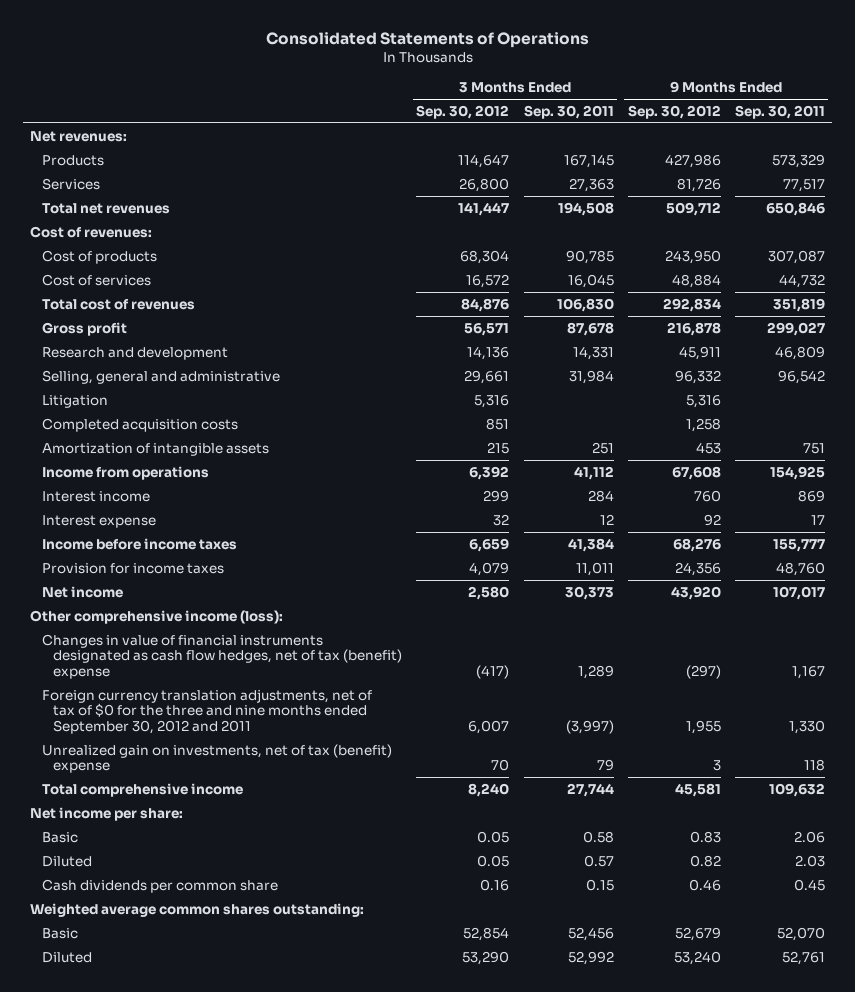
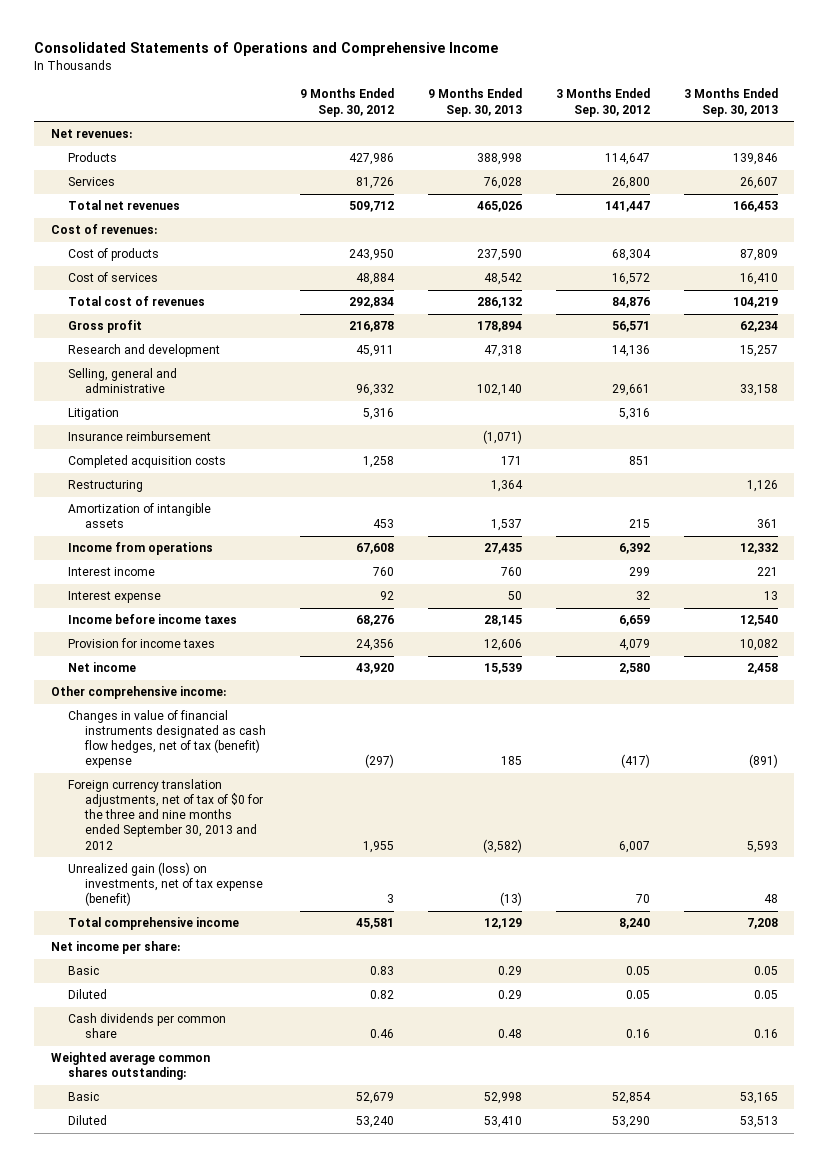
[265,32,589,49] Consolidated Statements of Operations -> [34,42,499,57] Consolidated Statements of Operations and Comprehensive Income
[523,105,614,120] Sep. 30, 2011 -> none
[734,105,825,120] Sep. 30, 2011 -> none
none -> [428,88,523,117] 9 Months Ended Sep. 30, 2013
none -> [683,88,778,117] 3 Months Ended Sep. 30, 2013
none -> [68,431,212,442] Insurance reimbursement
none -> [68,480,144,493] Restructuring
[30,609,284,624] Other comprehensive income (loss): -> [51,686,227,700] Other comprehensive income:
[41,688,372,734] Foreign currency translation adjustments, net of tax of $0 for the three and nine months ended September 30, 2012 and 2011 -> [68,779,264,850] Foreign currency translation adjustments, net of tax of $0 for the three and nine months ended September 30, 2013 and 2012
[41,743,392,774] Unrealized gain on investments, net of tax (benefit) expense -> [68,862,264,907] Unrealized gain (loss) on investments, net of tax expense (benefit)

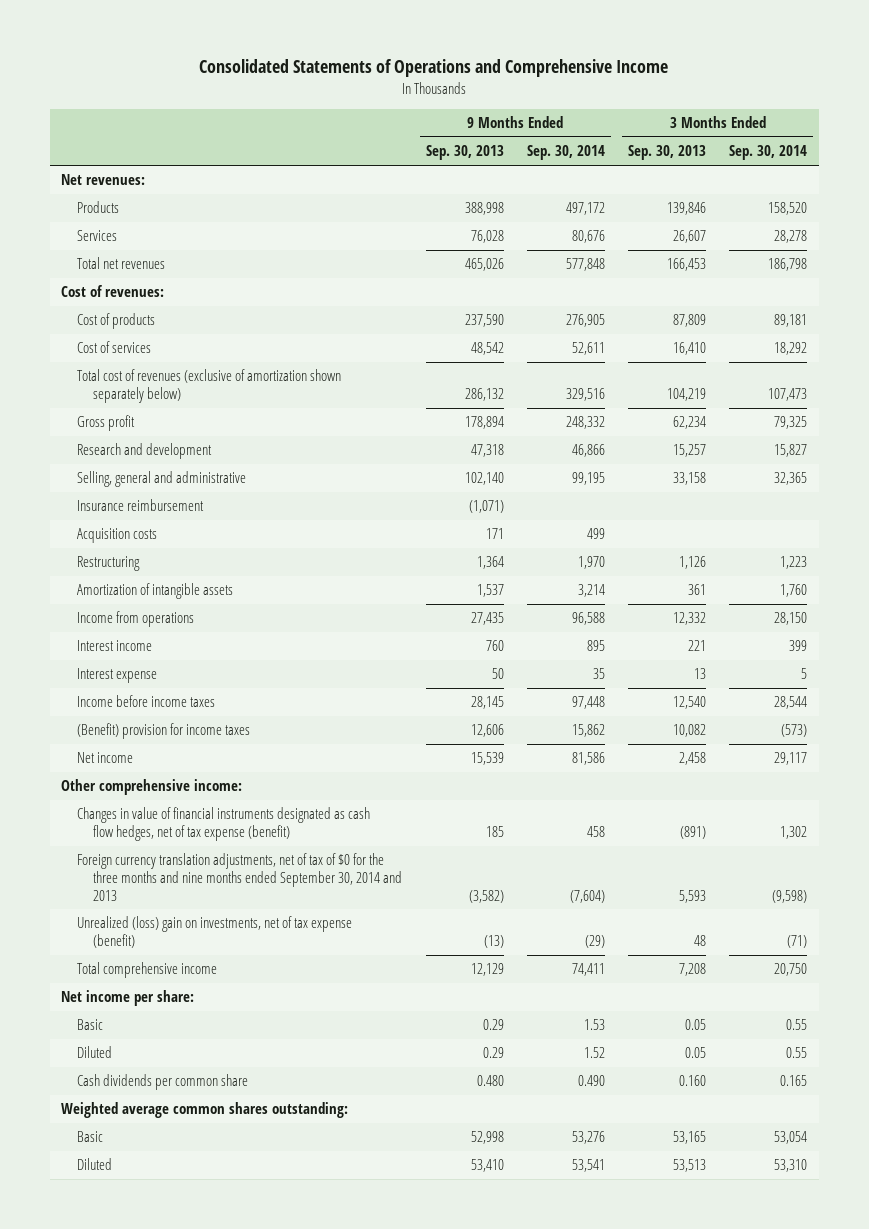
[300,88,395,117] 9 Months Ended Sep. 30, 2012 -> none
[555,88,650,117] 3 Months Ended Sep. 30, 2012 -> none
none -> [526,145,605,161] Sep. 30, 2014
none -> [729,145,808,161] Sep. 30, 2014
[68,296,206,307] Total cost of revenues -> [77,369,342,404] Total cost of revenues (exclusive of amortization shown separately below)
[68,408,120,421] Litigation -> none
[68,455,227,469] Completed acquisition costs -> [77,528,158,544] Acquisition costs
[68,638,216,649] Provision for income taxes -> [77,723,251,740] (Benefit) provision for income taxes
[68,710,267,769] Changes in value of financial instruments designated as cash flow hedges, net of tax (benefit) expense -> [77,807,371,842] Changes in value of financial instruments designated as cash flow hedges, net of tax expense (benefit)
[68,779,264,850] Foreign currency translation adjustments, net of tax of $0 for the three and nine months ended September 30, 2013 and 2012 -> [77,853,403,901] Foreign currency translation adjustments, net of tax of $0 for the three months and nine months ended September 30, 2014 and 2013
[68,862,264,907] Unrealized gain (loss) on investments, net of tax expense (benefit) -> [77,916,353,949] Unrealized (loss) gain on investments, net of tax expense (benefit)
[498,1029,523,1039] 0.48 -> [476,1075,504,1087] 0.480
[753,1029,778,1039] 0.16 -> [679,1075,707,1087] 0.160

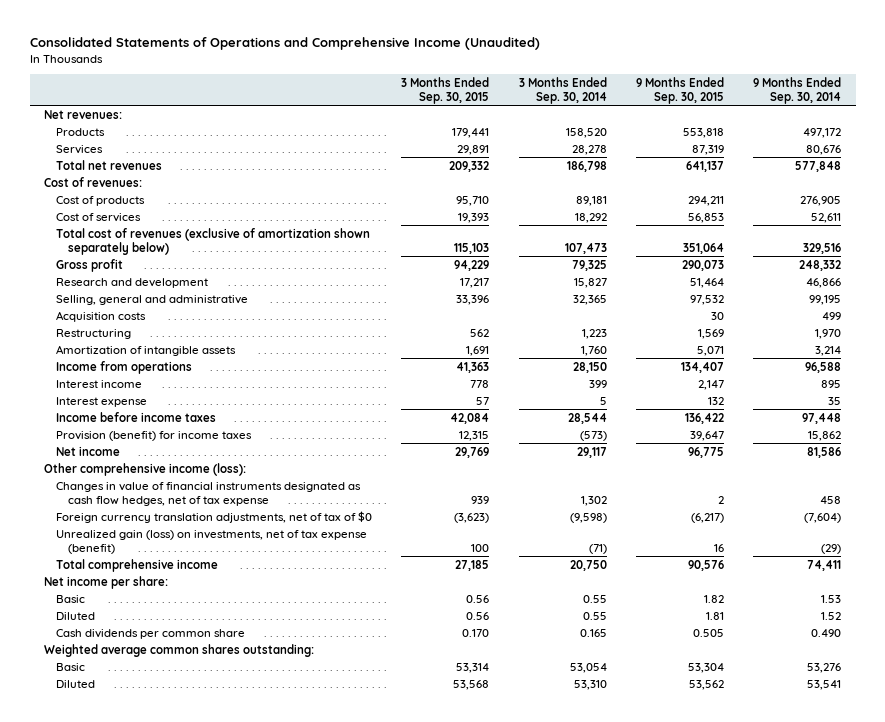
[199,59,669,78] Consolidated Statements of Operations and Comprehensive Income -> [29,37,540,51] Consolidated Statements of Operations and Comprehensive Income (Unaudited)
[425,145,504,161] Sep. 30, 2013 -> none
[628,145,707,161] Sep. 30, 2013 -> none
none -> [401,76,490,104] 3 Months Ended Sep. 30, 2015
none -> [635,76,724,104] 9 Months Ended Sep. 30, 2015
[77,499,205,512] Insurance reimbursement -> none
[77,723,251,740] (Benefit) provision for income taxes -> [56,430,253,441] Provision (benefit) for income taxes
[61,779,243,796] Other comprehensive income: -> [44,462,247,476] Other comprehensive income (loss):
[77,807,371,842] Changes in value of financial instruments designated as cash flow hedges, net of tax expense (benefit) -> [56,481,362,506] Changes in value of financial instruments designated as cash flow hedges, net of tax expense
[77,853,403,901] Foreign currency translation adjustments, net of tax of $0 for the three months and nine months ended September 30, 2014 and 2013 -> [56,510,373,523] Foreign currency translation adjustments, net of tax of $0
[77,916,353,949] Unrealized (loss) gain on investments, net of tax expense (benefit) -> [56,529,368,554] Unrealized gain (loss) on investments, net of tax expense (benefit)

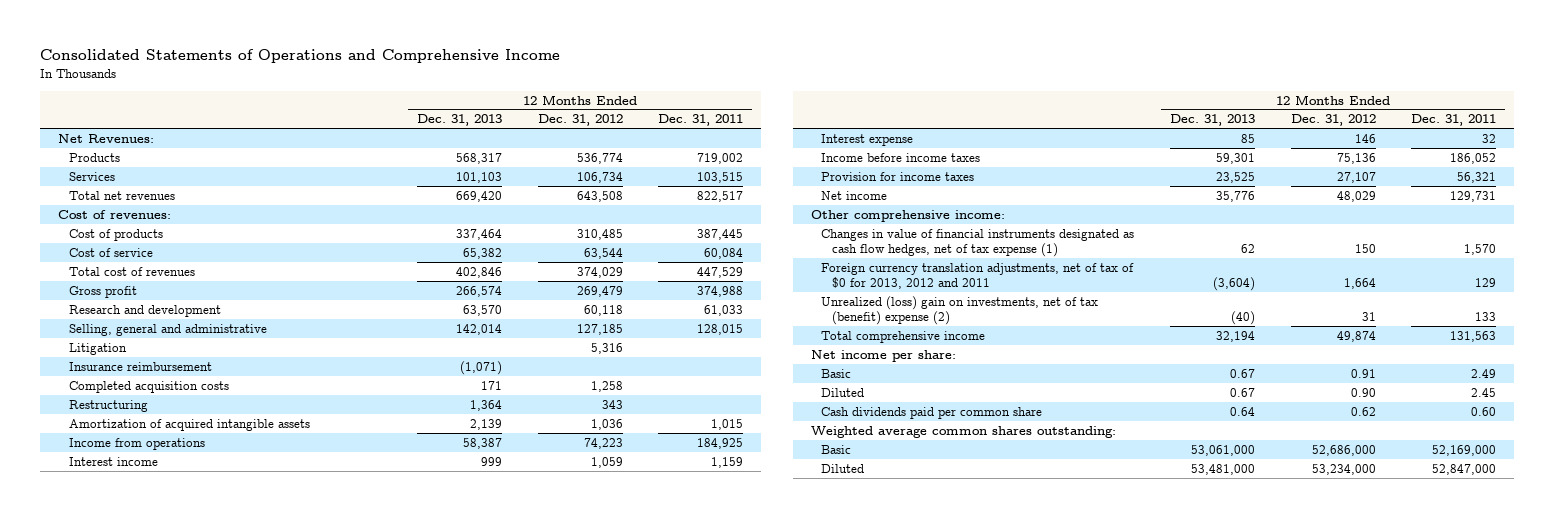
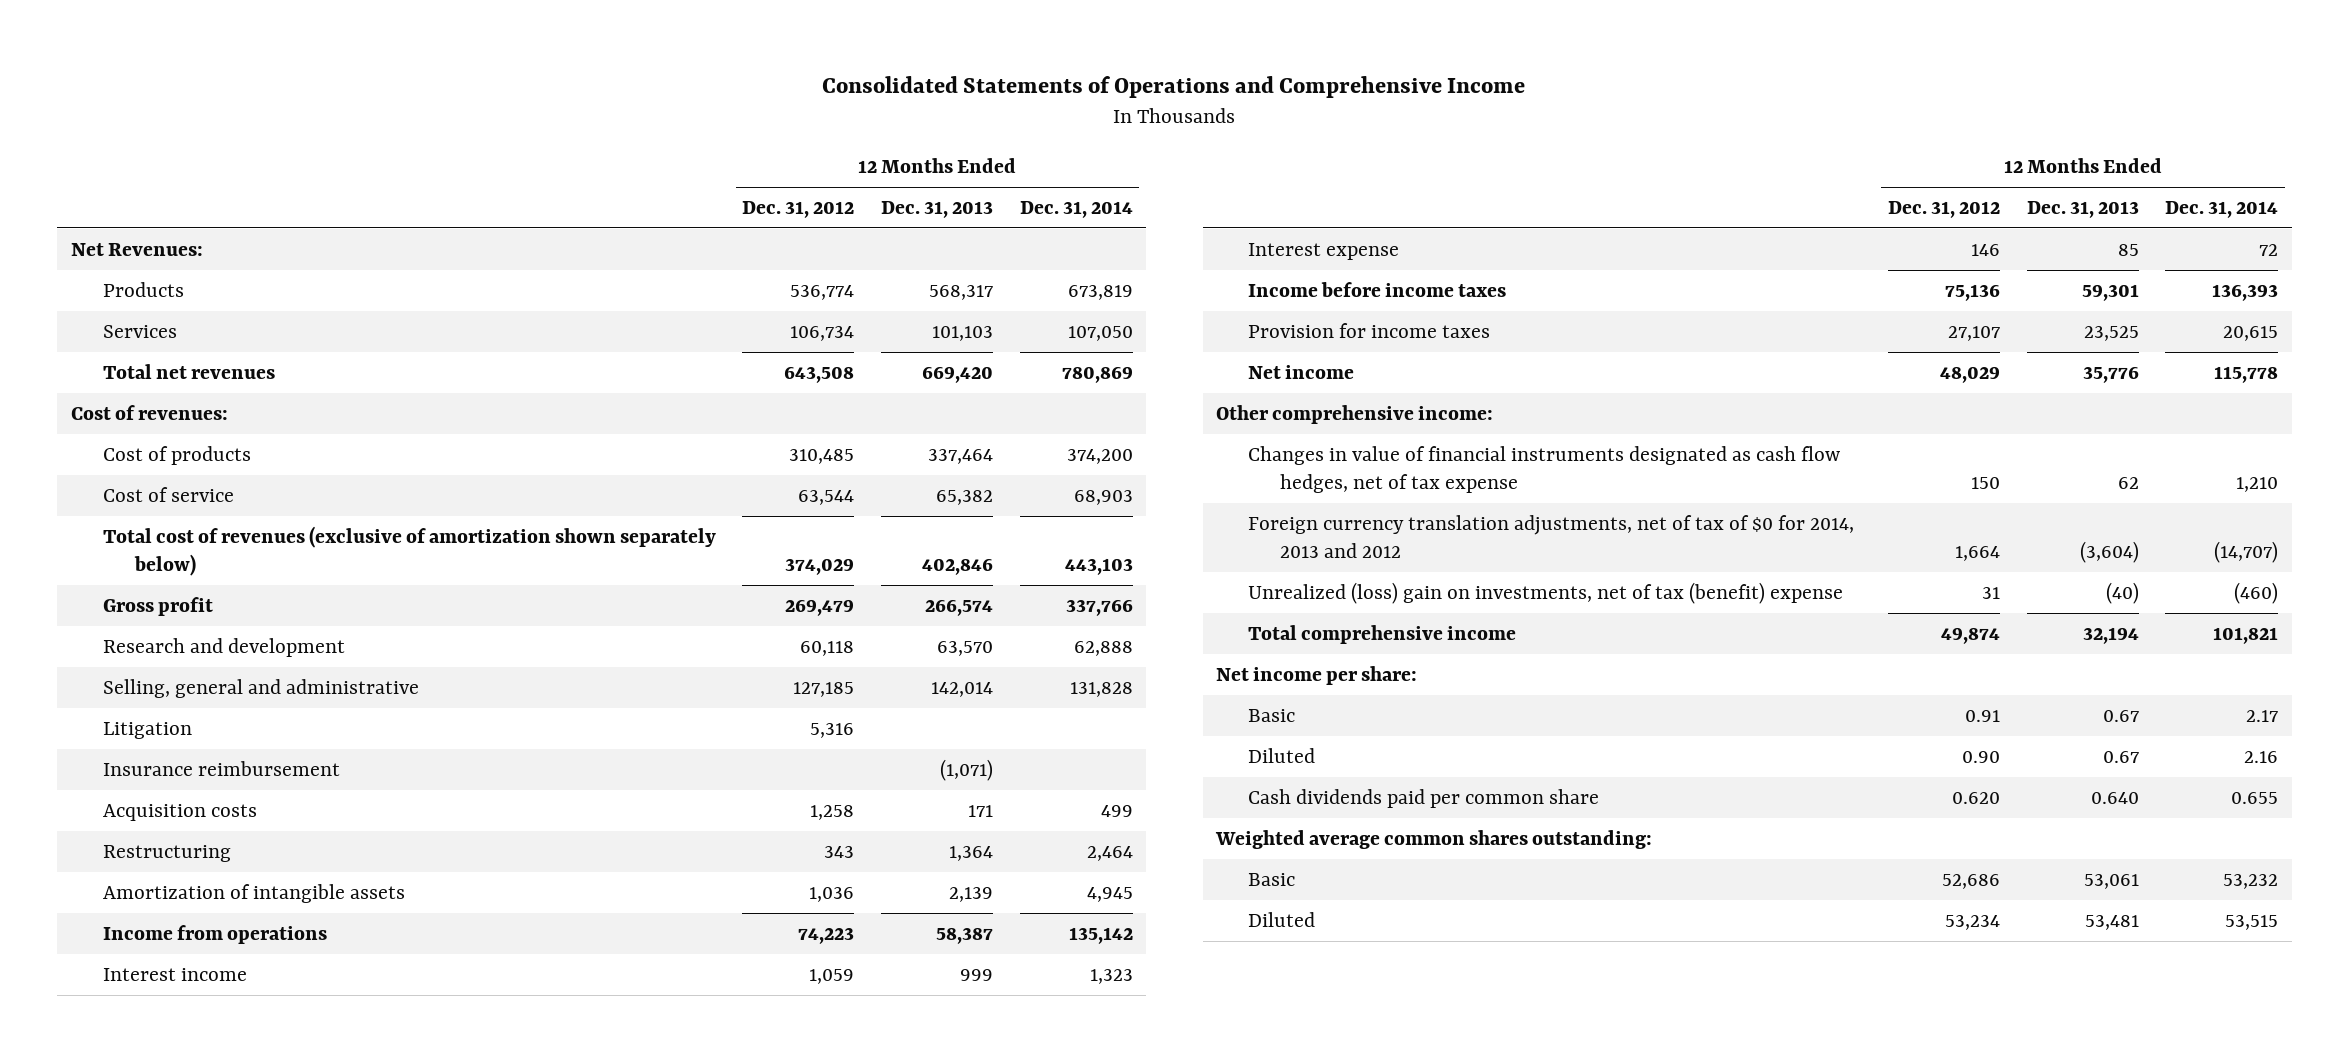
[658,114,744,127] Dec. 31, 2011 -> none
none -> [1019,200,1133,218] Dec. 31, 2014
[68,266,195,276] Total cost of revenues -> [102,525,716,576] Total cost of revenues (exclusive of amortization shown separately below)
[68,380,229,393] Completed acquisition costs -> [102,803,257,821] Acquisition costs
[68,418,310,431] Amortization of acquired intangible assets -> [102,883,405,903] Amortization of intangible assets
[821,228,1135,258] Changes in value of financial instruments designated as cash flow hedges, net of tax expense (1) -> [1248,445,1841,493] Changes in value of financial instruments designated as cash flow hedges, net of tax expense
[821,262,1135,290] Foreign currency translation adjustments, net of tax of $0 for 2013, 2012 and 2011 -> [1248,514,1855,558] Foreign currency translation adjustments, net of tax of $0 for 2014, 2013 and 2012
[821,295,1099,326] Unrealized (loss) gain on investments, net of tax (benefit) expense (2) -> [1248,581,1844,604] Unrealized (loss) gain on investments, net of tax (benefit) expense
[1230,406,1256,416] 0.64 -> [2090,791,2139,804] 0.640
[1350,406,1376,416] 0.62 -> [1952,791,2001,804] 0.620
[1191,444,1256,456] 53,061,000 -> [2083,873,2139,889] 53,061
[1311,444,1376,456] 52,686,000 -> [1942,873,2001,889] 52,686
[1191,463,1256,475] 53,481,000 -> [2084,914,2139,930] 53,481
[1311,463,1376,475] 53,234,000 -> [1945,914,2001,930] 53,234

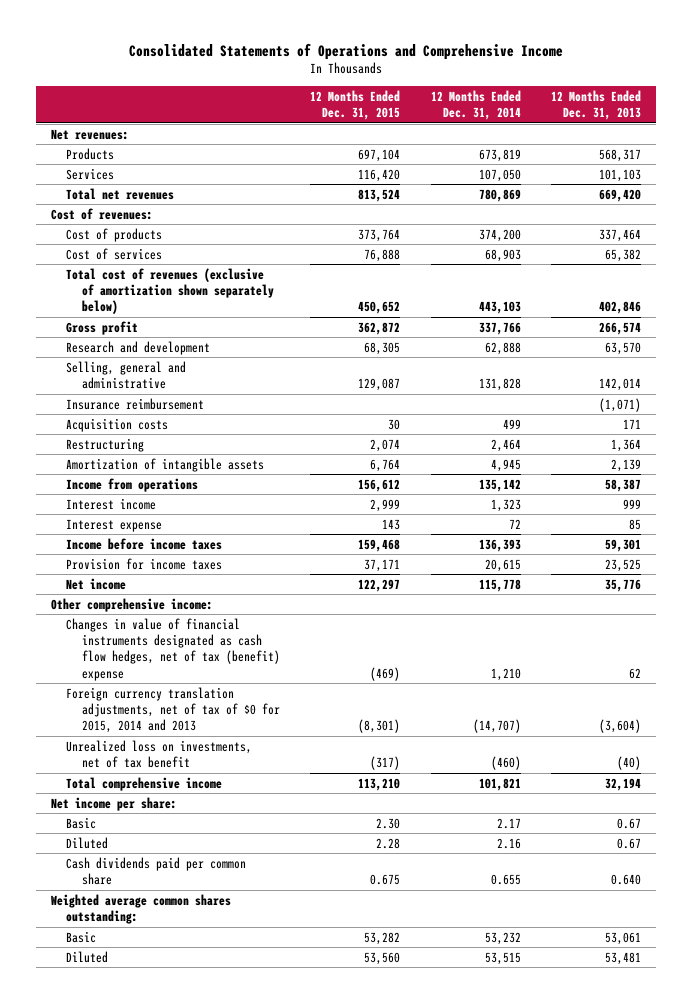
[742,200,855,218] Dec. 31, 2012 -> none
none -> [310,90,401,121] 12 Months Ended Dec. 31, 2015
[70,242,203,256] Net Revenues: -> [50,128,129,140] Net revenues:
[102,486,234,502] Cost of service -> [66,247,163,260] Cost of services
[102,721,192,739] Litigation -> none
[1248,445,1841,493] Changes in value of financial instruments designated as cash flow hedges, net of tax expense -> [66,617,281,681] Changes in value of financial instruments designated as cash flow hedges, net of tax (benefit) expense
[1248,514,1855,558] Foreign currency translation adjustments, net of tax of $0 for 2014, 2013 and 2012 -> [66,686,281,734] Foreign currency translation adjustments, net of tax of $0 for 2015, 2014 and 2013
[1248,581,1844,604] Unrealized (loss) gain on investments, net of tax (benefit) expense -> [66,739,253,769] Unrealized loss on investments, net of tax benefit

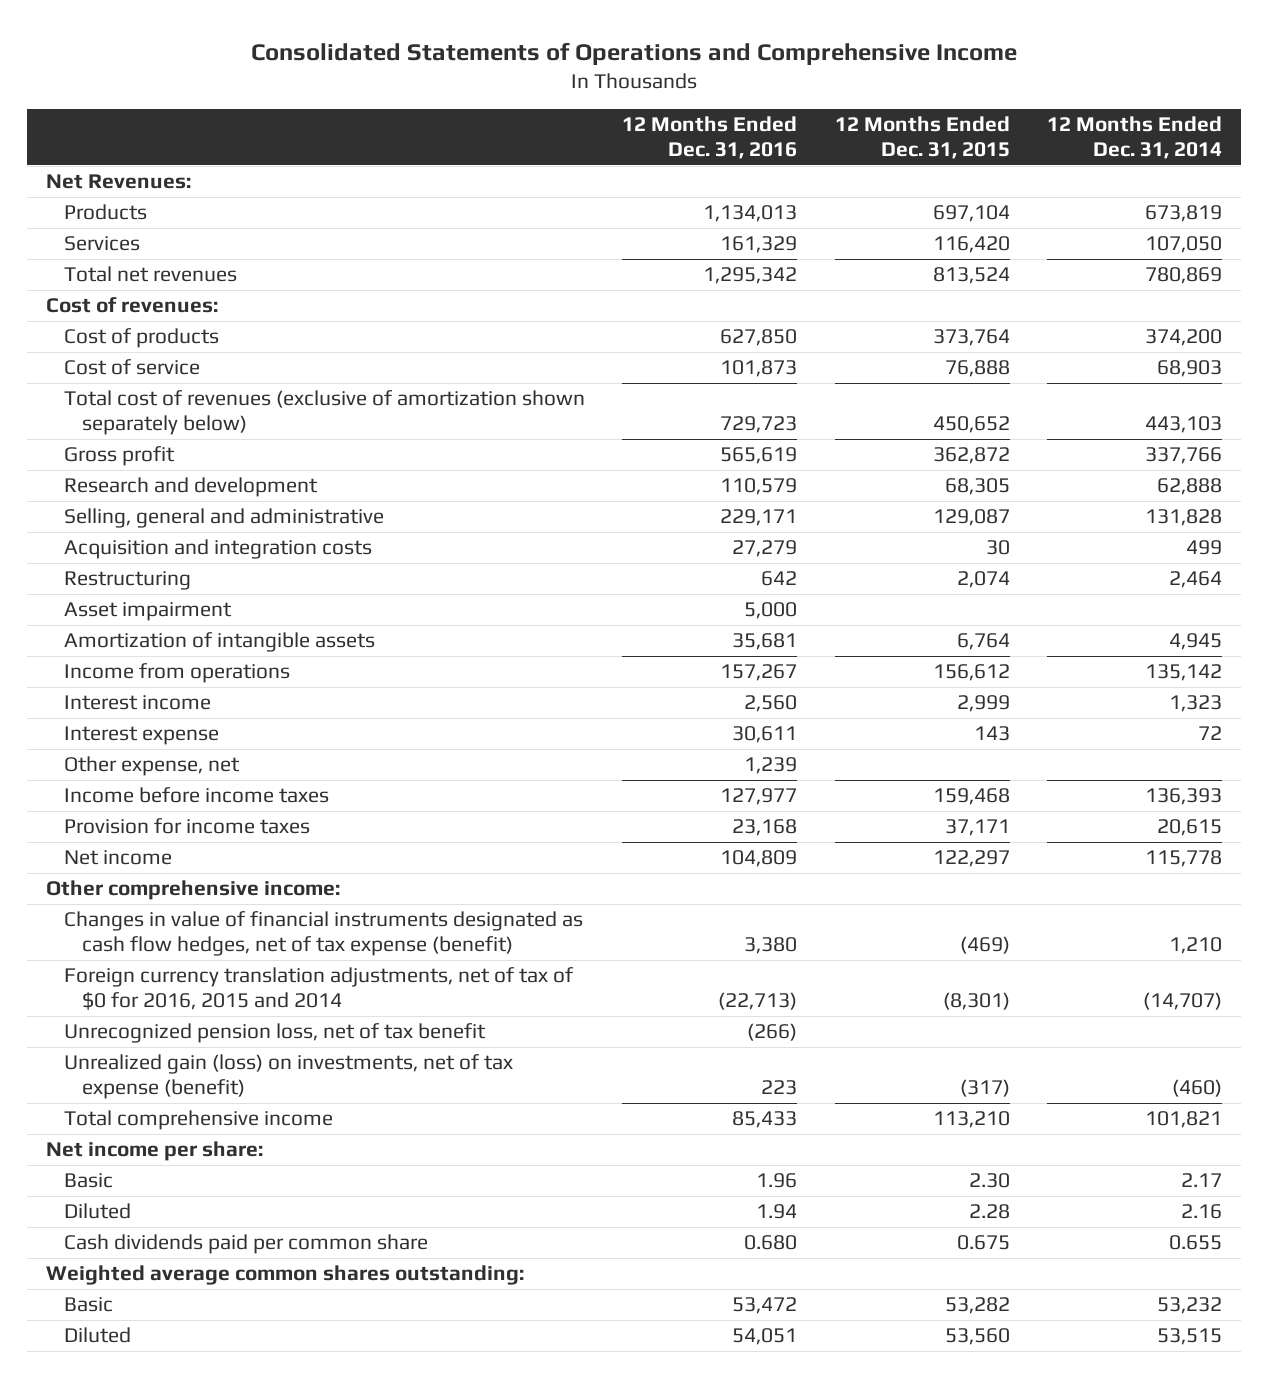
[551,90,642,121] 12 Months Ended Dec. 31, 2013 -> none
none -> [622,116,798,160] 12 Months Ended Dec. 31, 2016
[50,128,129,140] Net revenues: -> [46,174,192,190] Net Revenues:
[66,247,163,260] Cost of services -> [64,359,201,376] Cost of service
[66,397,205,410] Insurance reimbursement -> none
[66,417,169,432] Acquisition costs -> [64,539,373,560] Acquisition and integration costs
none -> [64,602,233,622] Asset impairment
none -> [64,756,241,777] Other expense, net
[66,617,281,681] Changes in value of financial instruments designated as cash flow hedges, net of tax (benefit) expense -> [64,911,584,957] Changes in value of financial instruments designated as cash flow hedges, net of tax expense (benefit)
[66,686,281,734] Foreign currency translation adjustments, net of tax of $0 for 2015, 2014 and 2013 -> [64,967,575,1011] Foreign currency translation adjustments, net of tax of $0 for 2016, 2015 and 2014
none -> [64,1023,487,1044] Unrecognized pension loss, net of tax benefit
[66,739,253,769] Unrealized loss on investments, net of tax benefit -> [64,1054,514,1100] Unrealized gain (loss) on investments, net of tax expense (benefit)

